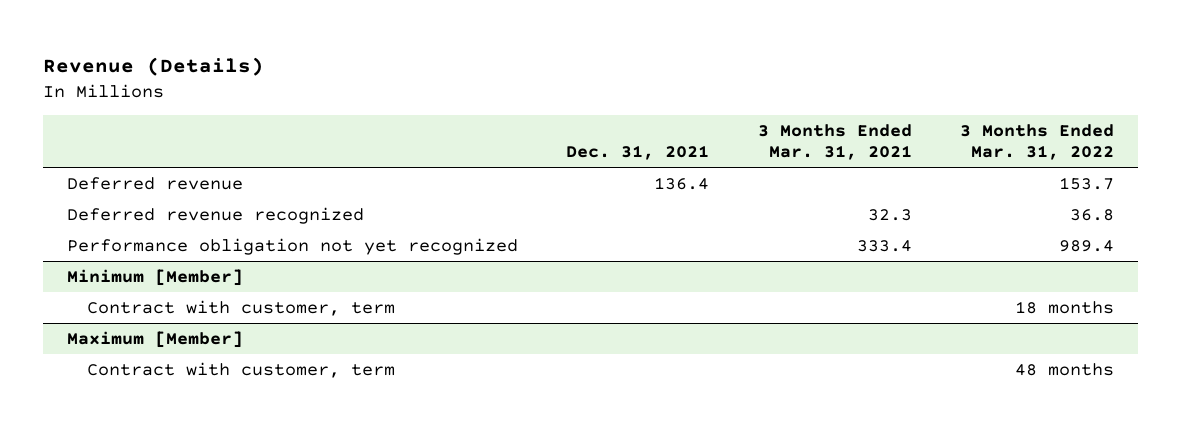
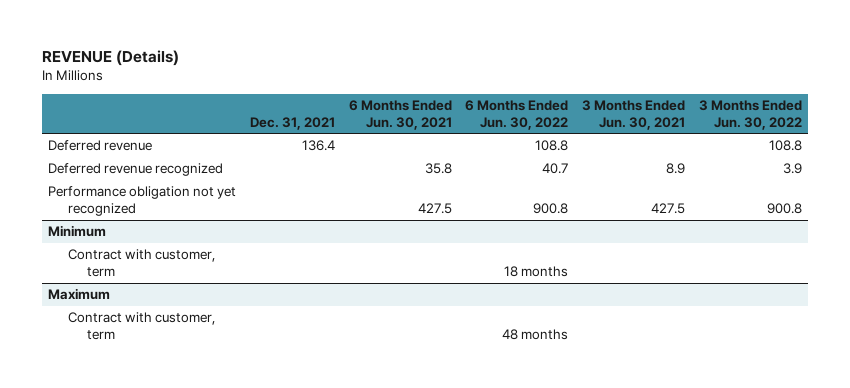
[43,56,265,76] Revenue (Details) -> [41,50,179,67] REVENUE (Details)
[757,123,912,161] 3 Months Ended Mar. 31, 2021 -> none
[959,123,1114,161] 3 Months Ended Mar. 31, 2022 -> none
none -> [348,99,452,130] 6 Months Ended Jun. 30, 2021
none -> [465,99,569,130] 6 Months Ended Jun. 30, 2022
none -> [581,99,685,130] 3 Months Ended Jun. 30, 2021
none -> [698,99,802,130] 3 Months Ended Jun. 30, 2022
[67,268,244,286] Minimum [Member] -> [48,225,107,238] Minimum
[67,330,244,348] Maximum [Member] -> [48,288,111,301] Maximum

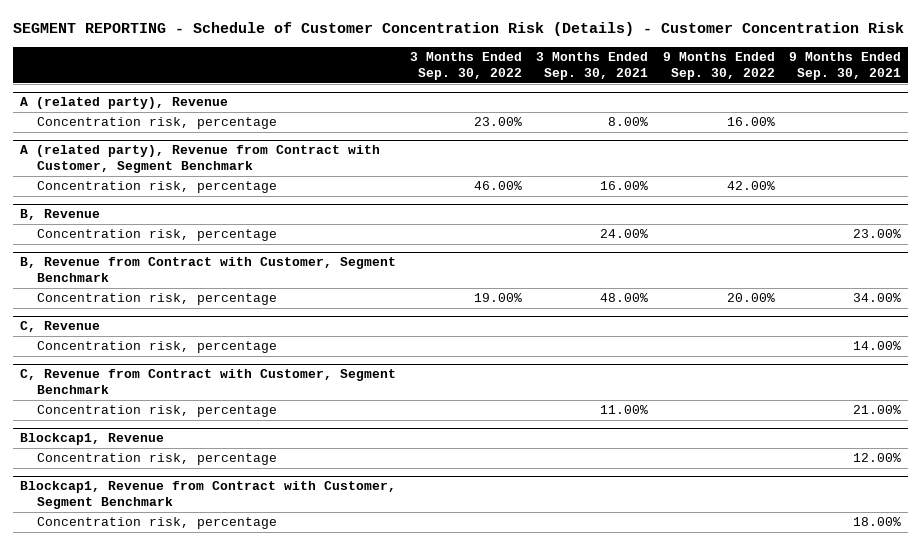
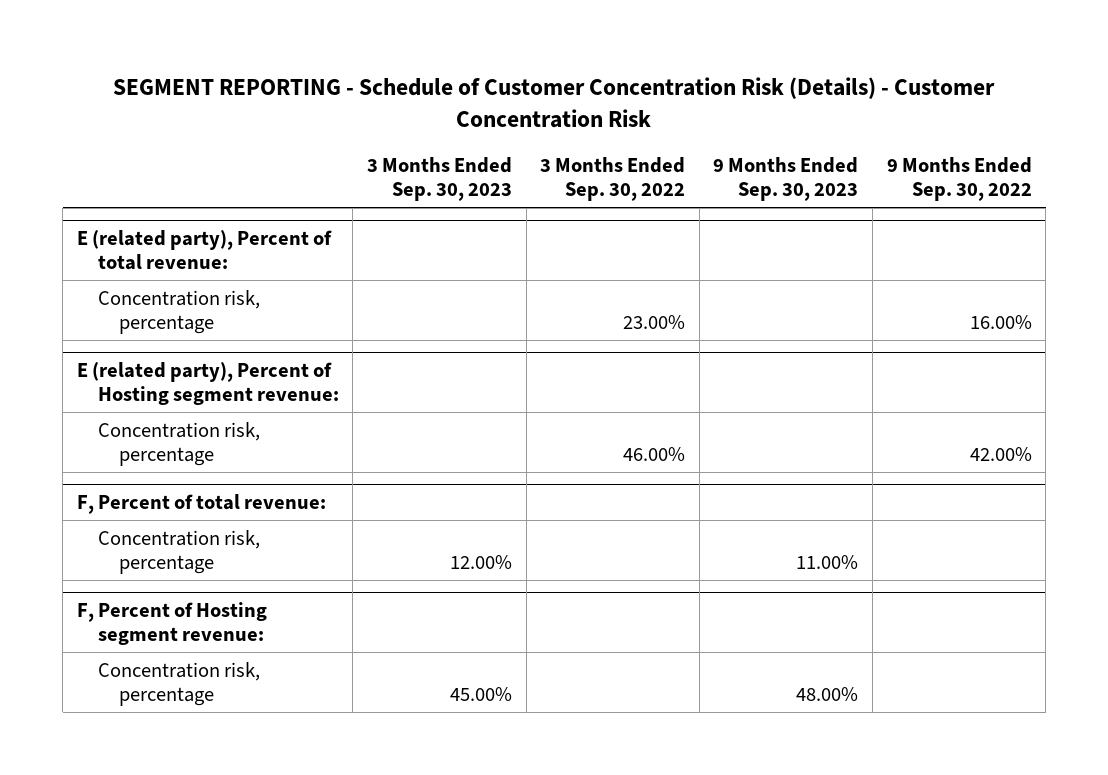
[536,51,649,81] 3 Months Ended Sep. 30, 2021 -> none
[788,51,901,81] 9 Months Ended Sep. 30, 2021 -> none
none -> [367,157,513,202] 3 Months Ended Sep. 30, 2023
none -> [713,157,859,202] 9 Months Ended Sep. 30, 2023
[19,97,228,110] A (related party), Revenue -> [76,229,332,270] E (related party), Percent of total revenue:
[19,145,380,174] A (related party), Revenue from Contract with Customer, Segment Benchmark -> [76,361,339,405] E (related party), Percent of Hosting segment revenue:
[19,209,100,221] B, Revenue -> none
[36,229,277,242] Concentration risk, percentage -> none
[19,257,396,283] B, Revenue from Contract with Customer, Segment Benchmark -> none
[36,293,277,306] Concentration risk, percentage -> none
[19,321,100,333] C, Revenue -> none
[36,341,277,354] Concentration risk, percentage -> none
[19,369,396,395] C, Revenue from Contract with Customer, Segment Benchmark -> none
[36,405,277,418] Concentration risk, percentage -> none
[19,433,164,446] Blockcap1, Revenue -> none
[36,453,277,466] Concentration risk, percentage -> none
[19,481,396,510] Blockcap1, Revenue from Contract with Customer, Segment Benchmark -> none
[36,517,277,530] Concentration risk, percentage -> none
none -> [76,493,326,514] F, Percent of total revenue:
none -> [97,529,260,574] Concentration risk, percentage
none -> [76,601,267,645] F, Percent of Hosting segment revenue:
none -> [97,661,260,706] Concentration risk, percentage

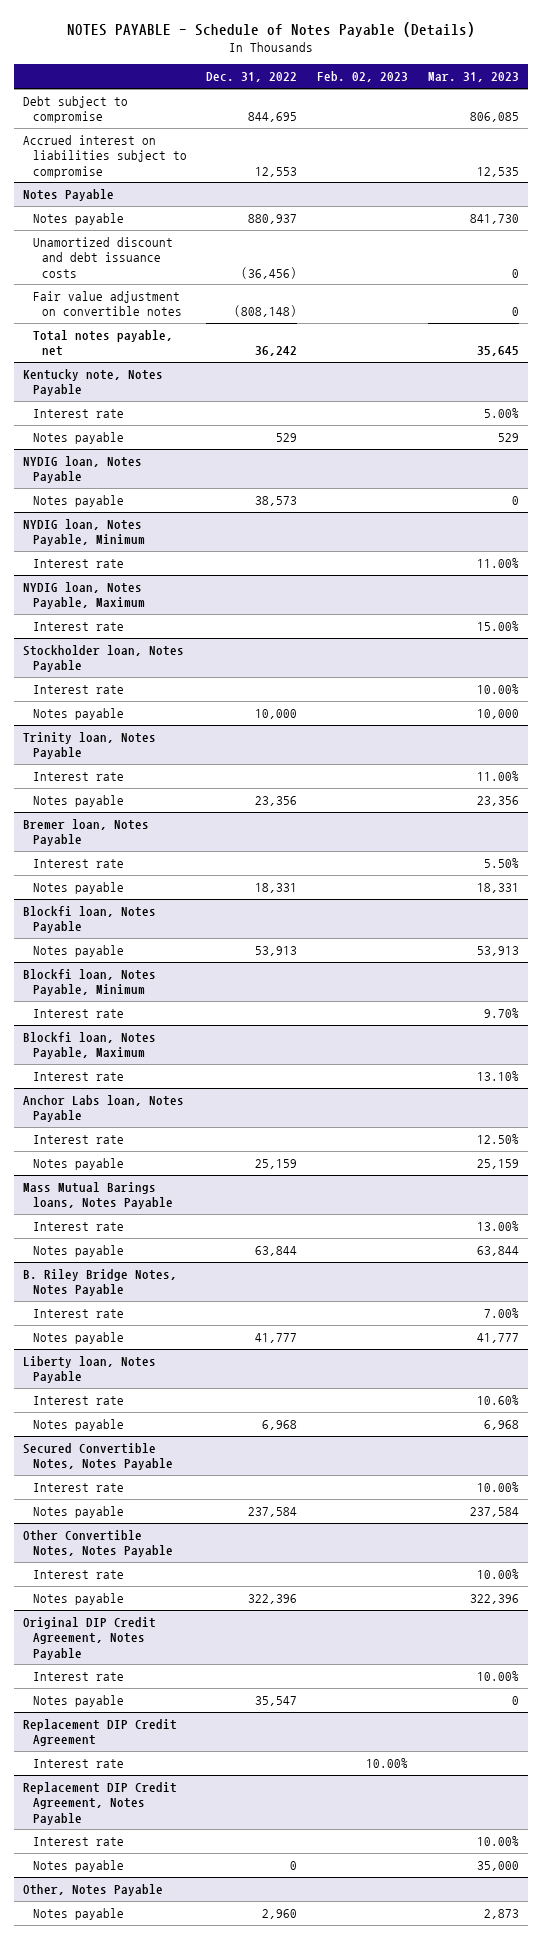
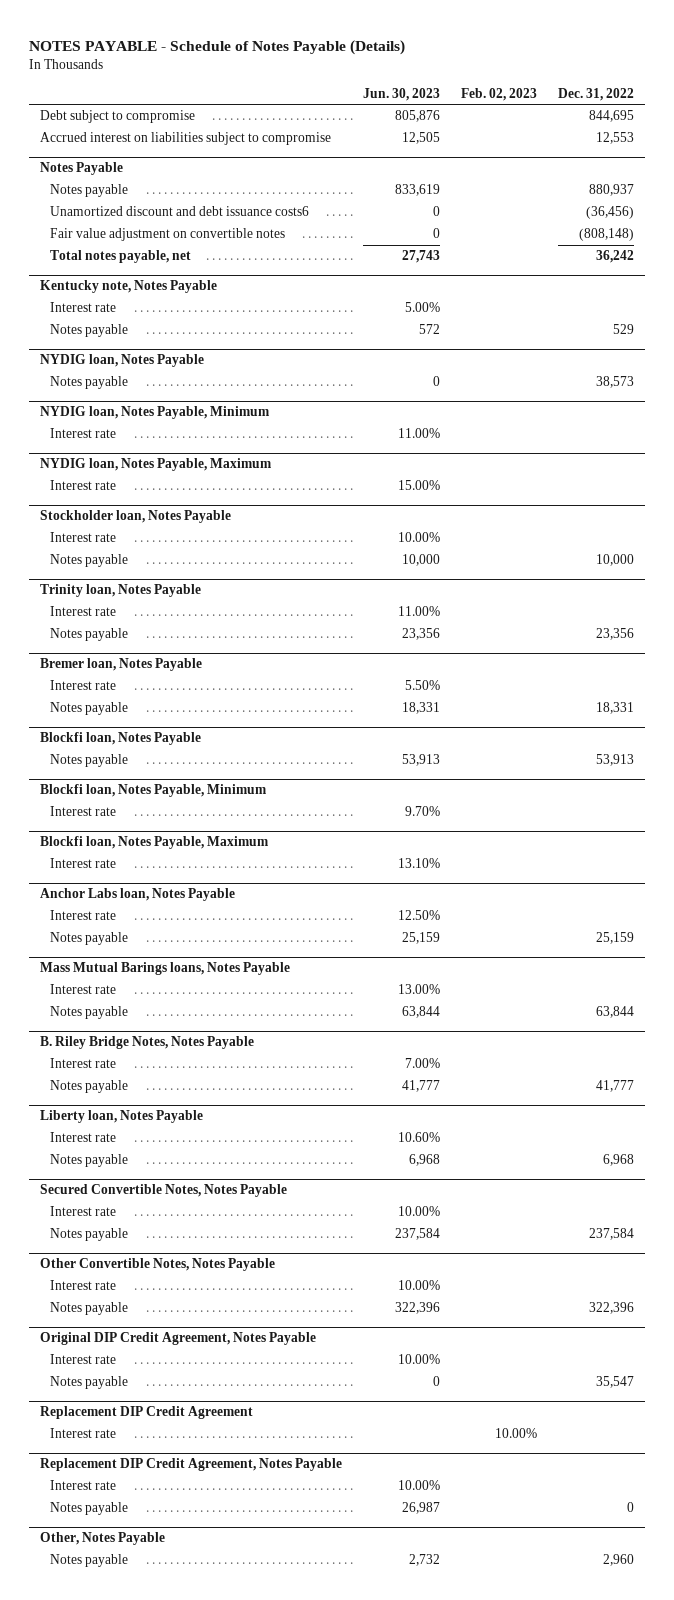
[427,72,519,83] Mar. 31, 2023 -> none
none -> [363,87,441,101] Jun. 30, 2023
[32,237,173,278] Unamortized discount and debt issuance costs -> [49,206,309,217] Unamortized discount and debt issuance costs6

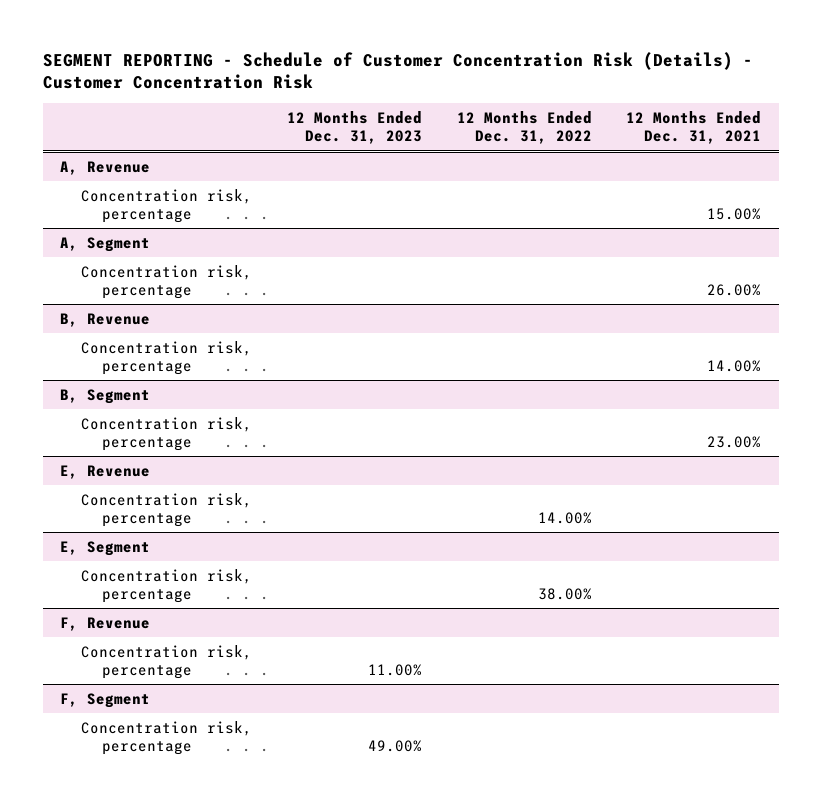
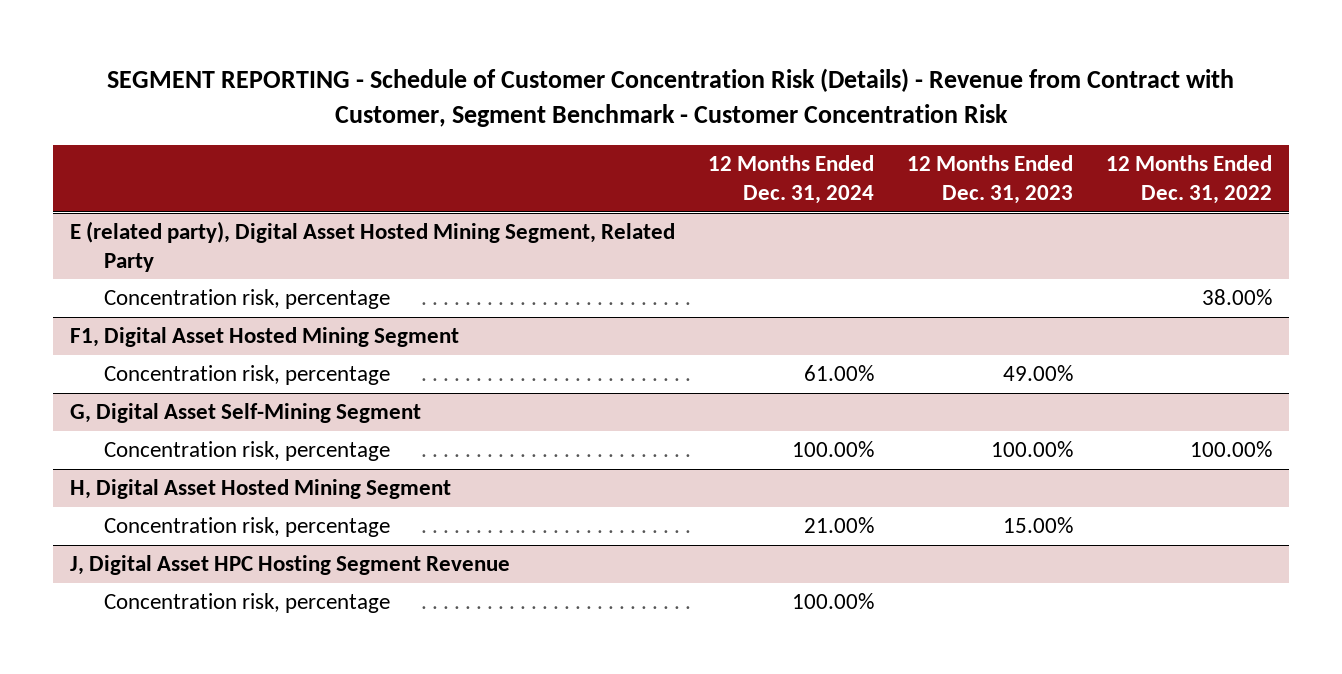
[42,51,753,90] SEGMENT REPORTING - Schedule of Customer Concentration Risk (Details) - Customer Concentration Risk -> [106,68,1234,127] SEGMENT REPORTING - Schedule of Customer Concentration Risk (Details) - Revenue from Contract with Customer, Segment Benchmark - Customer Concentration Risk
[626,110,762,145] 12 Months Ended Dec. 31, 2021 -> none
none -> [707,155,874,204] 12 Months Ended Dec. 31, 2024
[59,160,150,175] A, Revenue -> none
[81,188,253,224] Concentration risk, percentage -> none
[59,236,150,252] A, Segment -> none
[81,264,253,300] Concentration risk, percentage -> none
[59,312,150,327] B, Revenue -> none
[81,340,253,376] Concentration risk, percentage -> none
[59,388,150,404] B, Segment -> none
[81,416,253,452] Concentration risk, percentage -> none
[59,464,150,479] E, Revenue -> none
[81,492,253,528] Concentration risk, percentage -> none
[59,540,150,556] E, Segment -> [69,221,675,272] E (related party), Digital Asset Hosted Mining Segment, Related Party
[59,616,150,631] F, Revenue -> none
[81,644,253,680] Concentration risk, percentage -> none
[59,692,150,708] F, Segment -> [69,327,459,348] F1, Digital Asset Hosted Mining Segment
none -> [69,403,421,424] G, Digital Asset Self-Mining Segment
none -> [104,441,391,462] Concentration risk, percentage
none -> [69,479,451,500] H, Digital Asset Hosted Mining Segment
none -> [104,517,391,538] Concentration risk, percentage
none -> [69,555,510,576] J, Digital Asset HPC Hosting Segment Revenue
none -> [104,593,391,614] Concentration risk, percentage

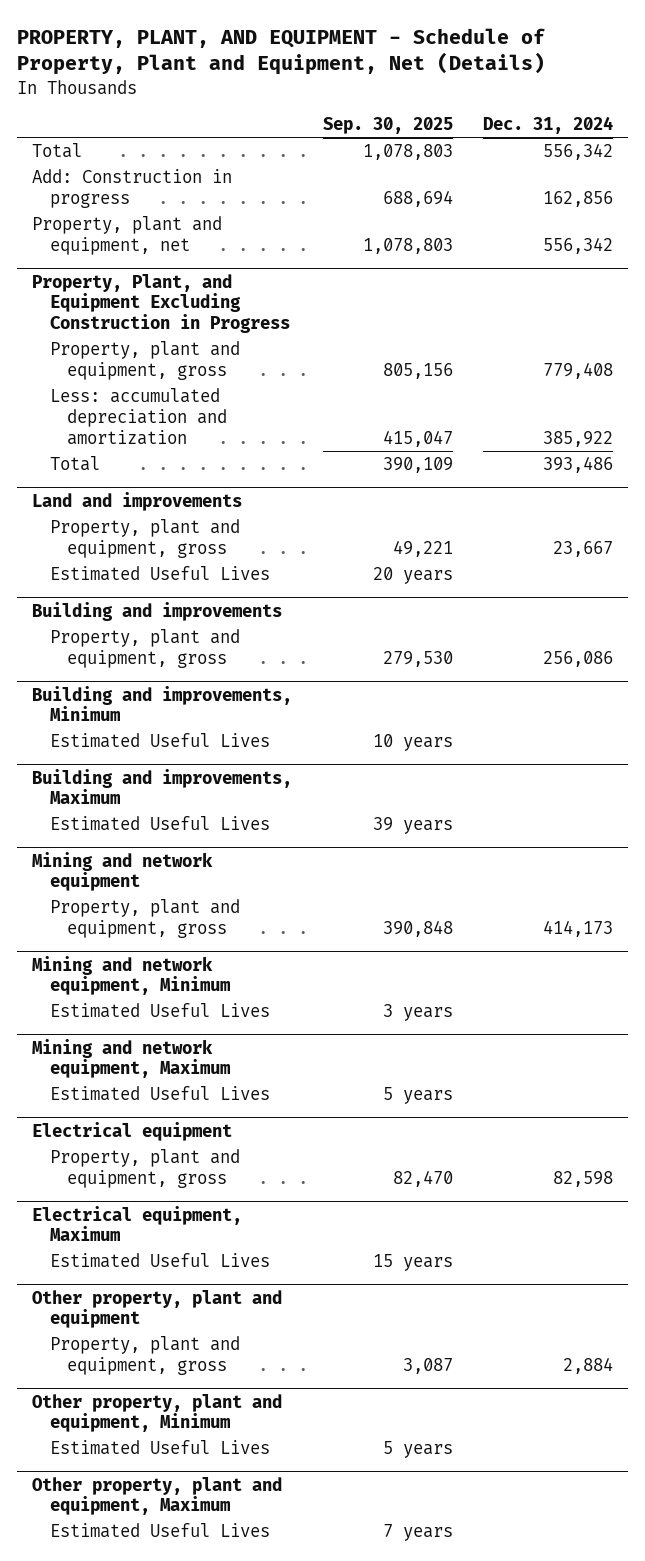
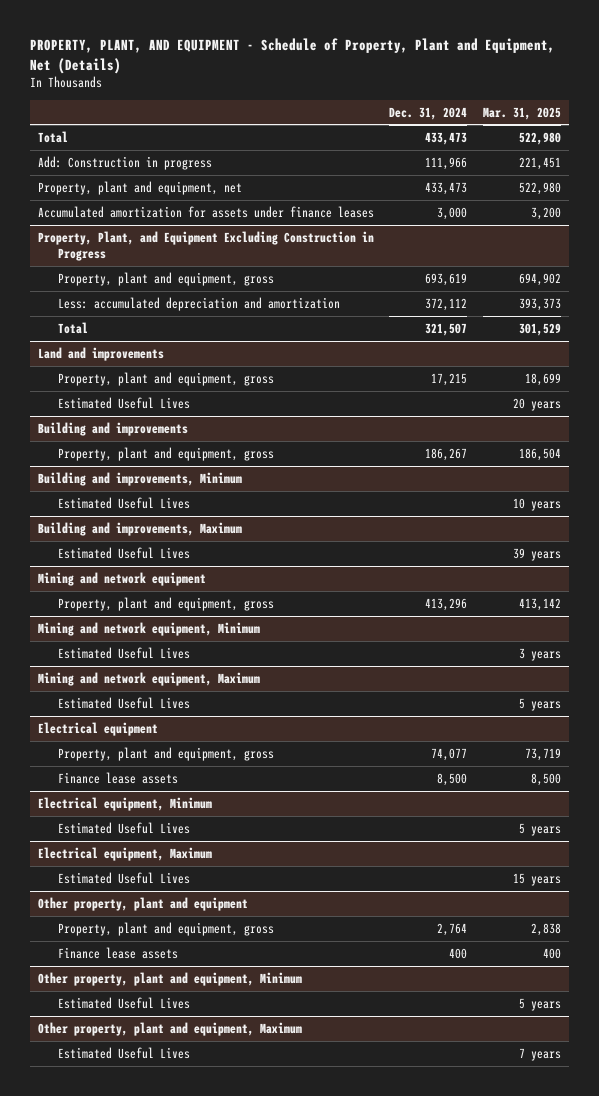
[322,116,453,134] Sep. 30, 2025 -> none
none -> [483,106,562,120] Mar. 31, 2025
[542,143,613,161] 556,342 -> [425,131,468,145] 433,473
[542,190,613,207] 162,856 -> [425,156,468,170] 111,966
[542,236,613,254] 556,342 -> [425,181,468,195] 433,473
none -> [37,205,374,218] Accumulated amortization for assets under finance leases
[542,361,613,379] 779,408 -> [425,272,468,286] 693,619
[542,430,613,447] 385,922 -> [425,297,468,311] 372,112
[542,456,613,474] 393,486 -> [425,322,468,336] 321,507
[552,540,613,557] 23,667 -> [431,372,468,386] 17,215
[542,650,613,667] 256,086 -> [425,447,468,461] 186,267
[542,919,613,937] 414,173 -> [425,597,468,611] 413,296
[552,1170,613,1187] 82,598 -> [431,747,468,761] 74,077
none -> [57,771,178,784] Finance lease assets
none -> [37,796,212,811] Electrical equipment, Minimum
none -> [57,821,190,834] Estimated Useful Lives
[562,1356,613,1374] 2,884 -> [437,922,468,936] 2,764
none -> [57,946,178,959] Finance lease assets

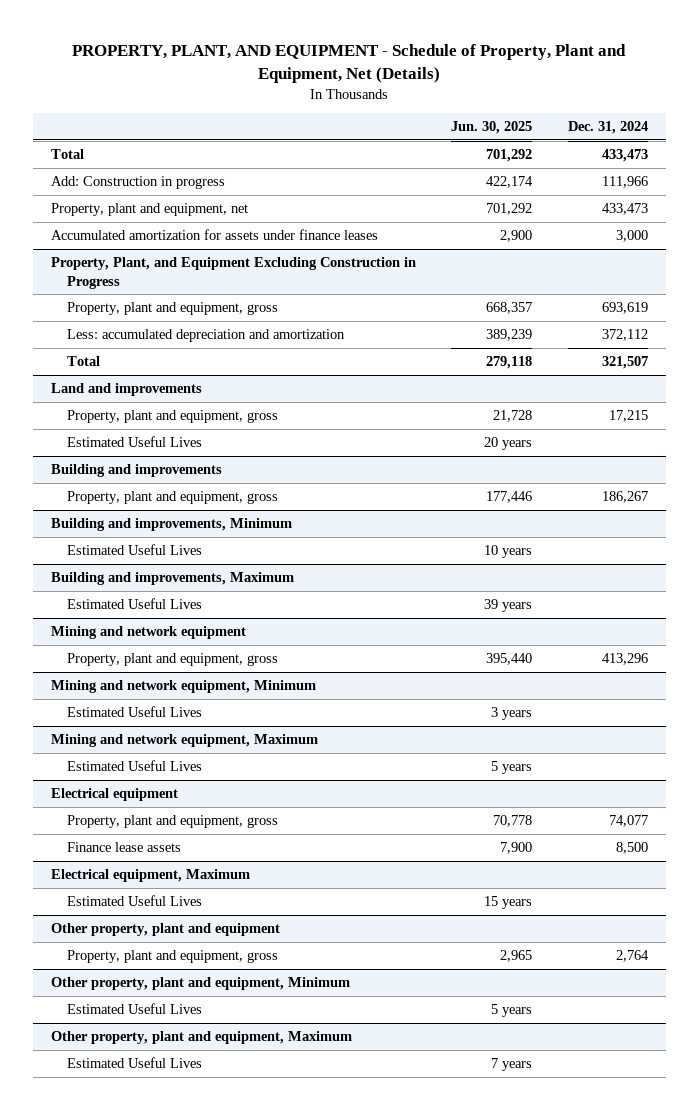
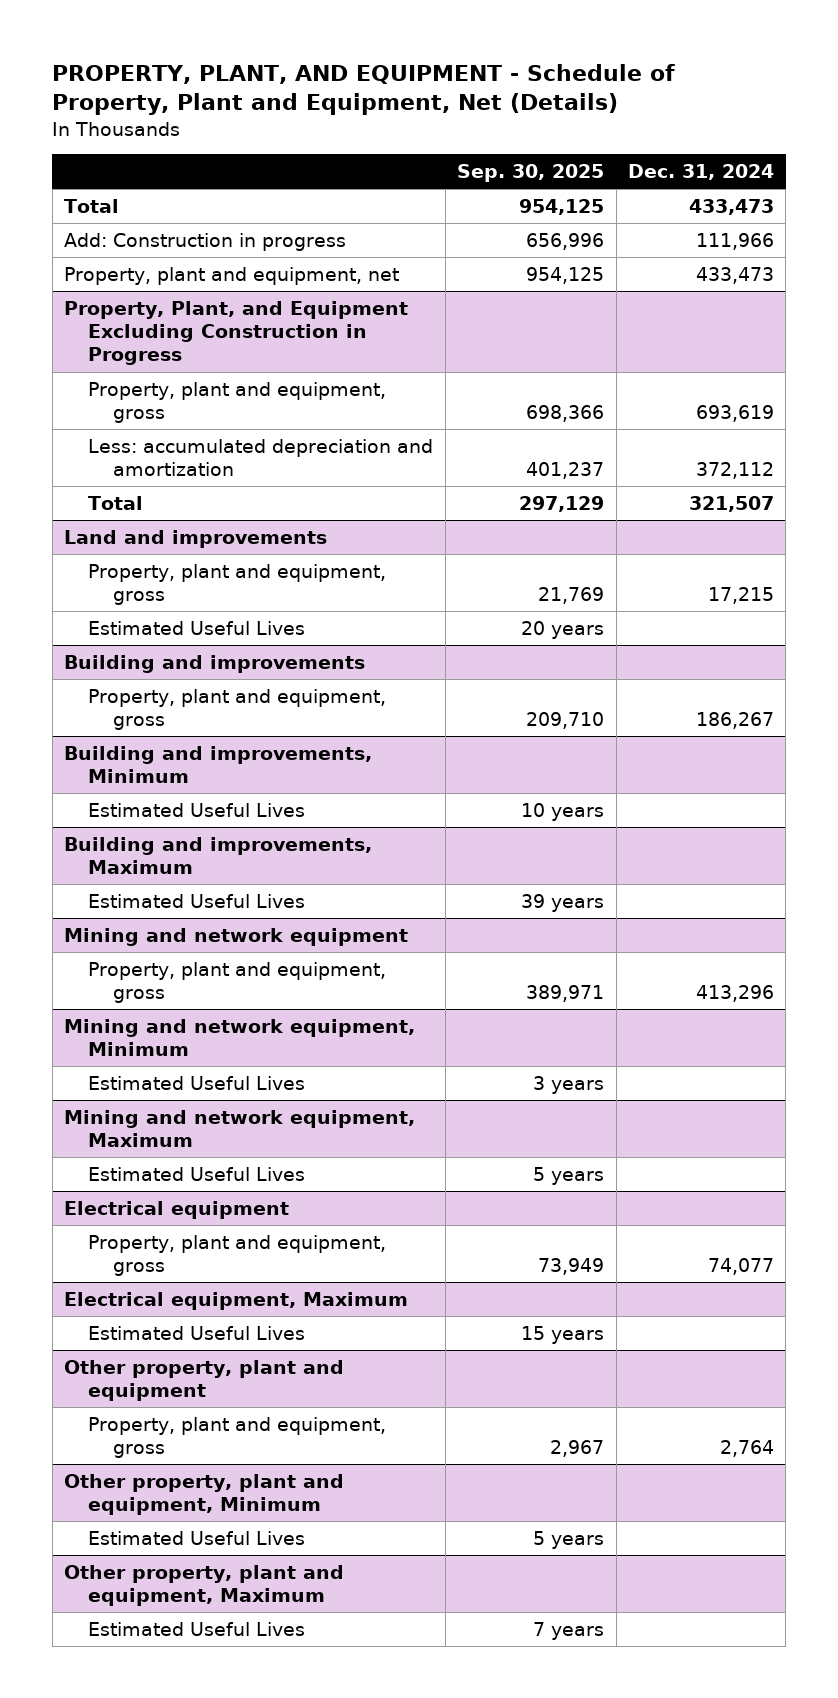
[451,121,533,135] Jun. 30, 2025 -> none
none -> [457,164,605,183] Sep. 30, 2025
[50,229,378,241] Accumulated amortization for assets under finance leases -> none
[67,842,182,853] Finance lease assets -> none

